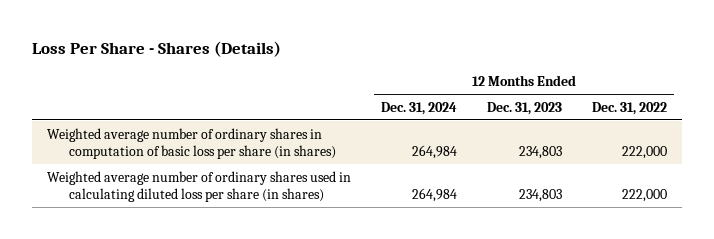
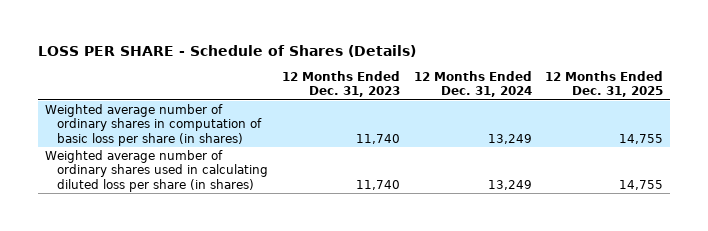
[32,41,282,58] Loss Per Share - Shares (Details) -> [37,44,416,57] LOSS PER SHARE - Schedule of Shares (Details)
[591,101,667,115] Dec. 31, 2022 -> none
none -> [545,70,664,97] 12 Months Ended Dec. 31, 2025
[412,145,458,160] 264,984 -> [487,133,532,144] 13,249
[518,146,562,160] 234,803 -> [355,133,400,144] 11,740
[412,188,458,203] 264,984 -> [487,179,532,190] 13,249
[518,189,562,203] 234,803 -> [355,179,400,190] 11,740

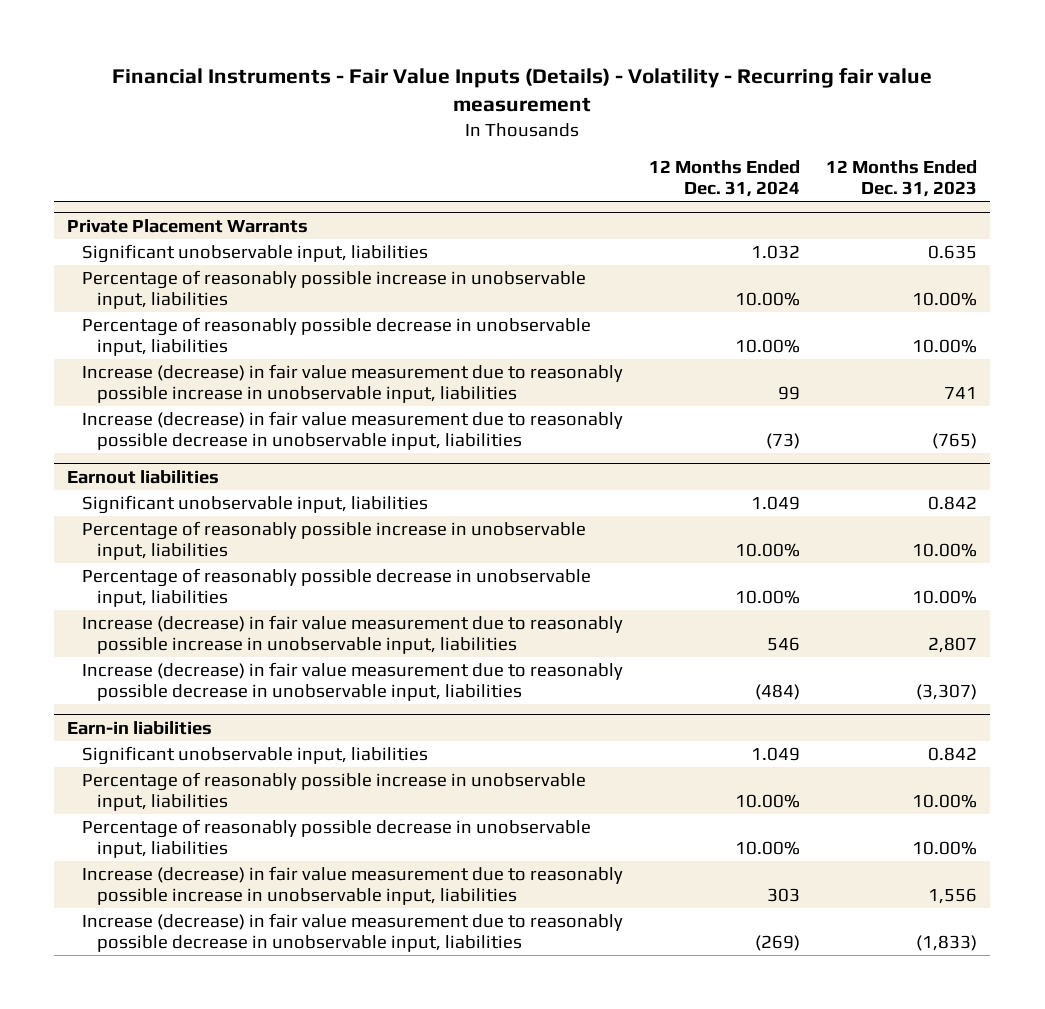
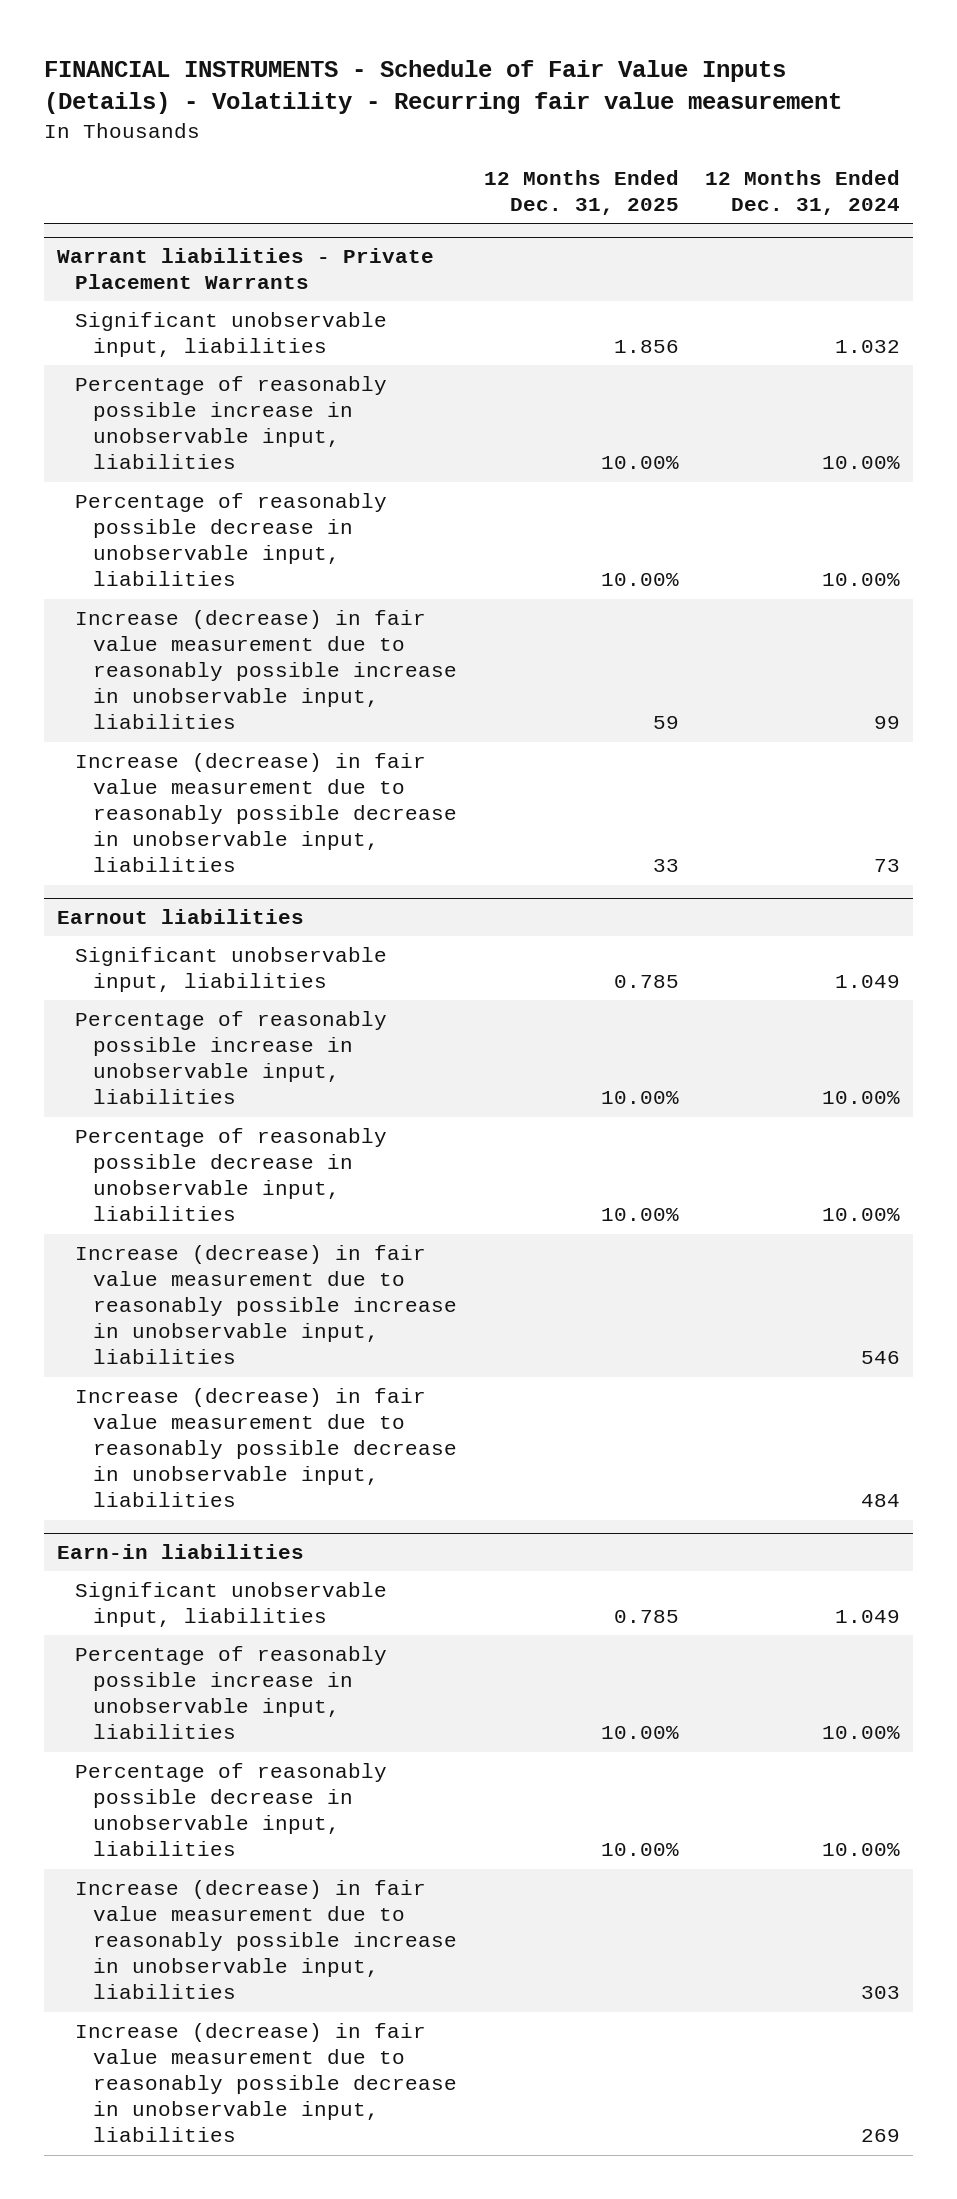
[112,67,933,113] Financial Instruments - Fair Value Inputs (Details) - Volatility - Recurring fair value measurement -> [43,59,842,115] FINANCIAL INSTRUMENTS - Schedule of Fair Value Inputs (Details) - Volatility - Recurring fair value measurement
[826,160,978,198] 12 Months Ended Dec. 31, 2023 -> none
none -> [483,169,679,215] 12 Months Ended Dec. 31, 2025
[67,218,309,233] Private Placement Warrants -> [57,248,435,290] Warrant liabilities - Private Placement Warrants
[766,433,801,450] (73) -> [873,859,900,873] 73
[755,684,801,701] (484) -> [860,1494,900,1508] 484
[755,935,801,952] (269) -> [860,2129,900,2143] 269

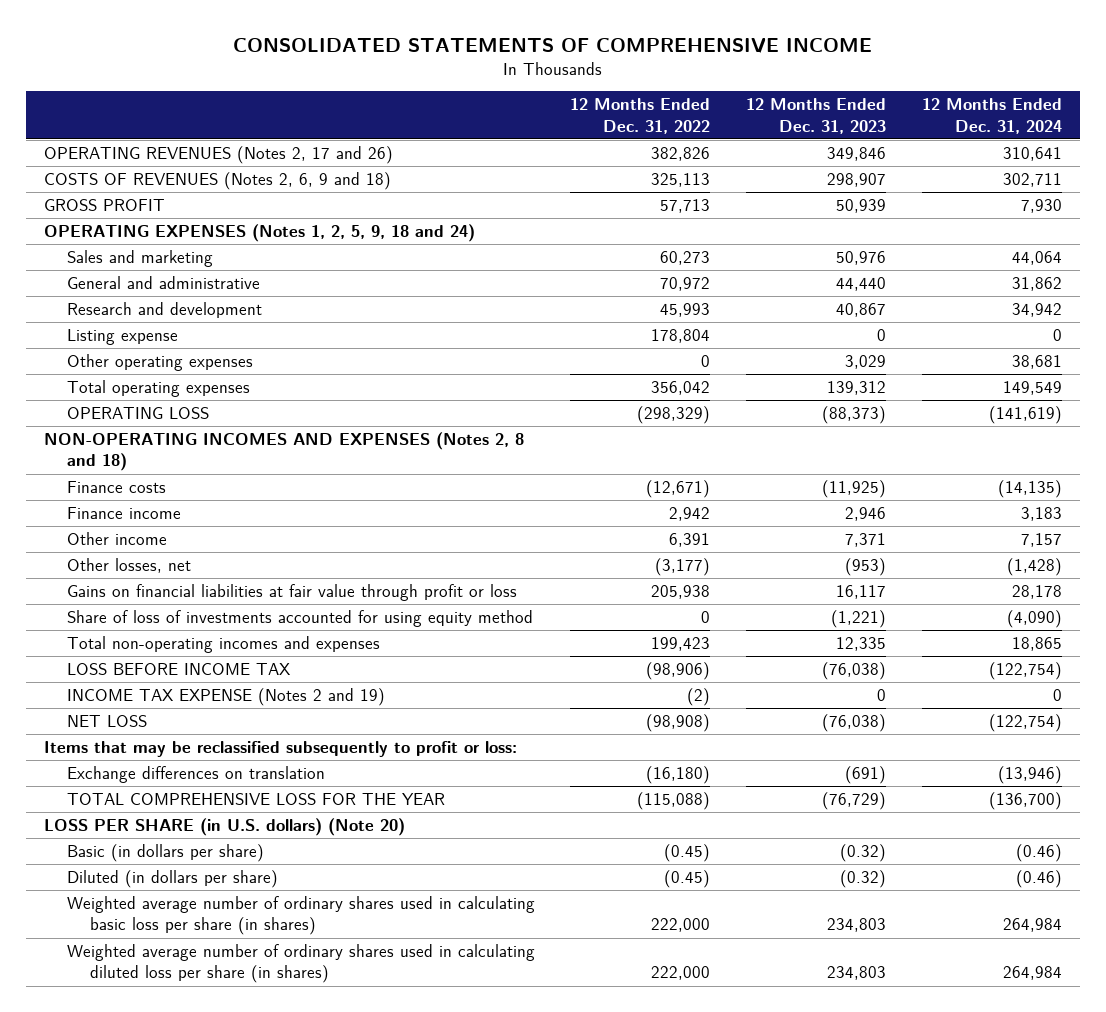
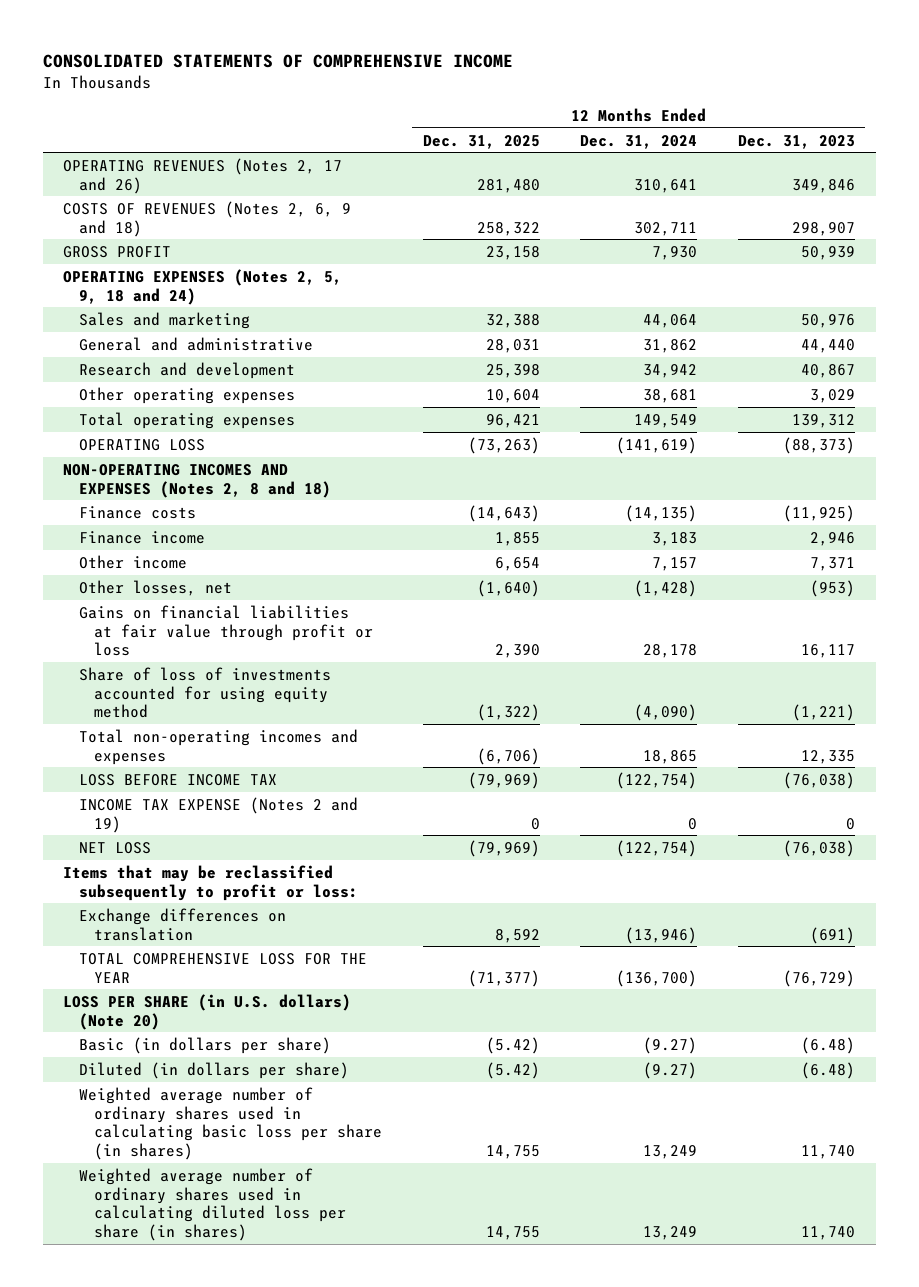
[570,98,711,134] 12 Months Ended Dec. 31, 2022 -> none
none -> [422,134,540,149] Dec. 31, 2025
[43,224,475,243] OPERATING EXPENSES (Notes 1, 2, 5, 9, 18 and 24) -> [63,268,343,305] OPERATING EXPENSES (Notes 2, 5, 9, 18 and 24)
[66,329,178,346] Listing expense -> none
[840,844,887,863] (0.32) -> [801,1036,856,1054] (6.48)
[1015,844,1062,863] (0.46) -> [643,1036,698,1054] (9.27)
[840,870,887,889] (0.32) -> [801,1061,856,1079] (6.48)
[1015,870,1062,889] (0.46) -> [643,1061,698,1079] (9.27)
[827,918,887,933] 234,803 -> [801,1145,856,1160] 11,740
[1002,918,1062,933] 264,984 -> [643,1145,698,1160] 13,249
[827,966,887,981] 234,803 -> [801,1226,856,1241] 11,740
[1002,966,1062,981] 264,984 -> [643,1226,698,1241] 13,249

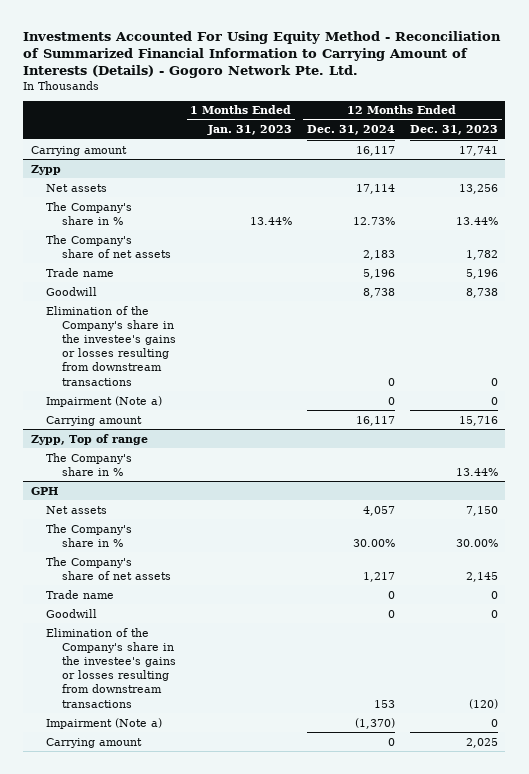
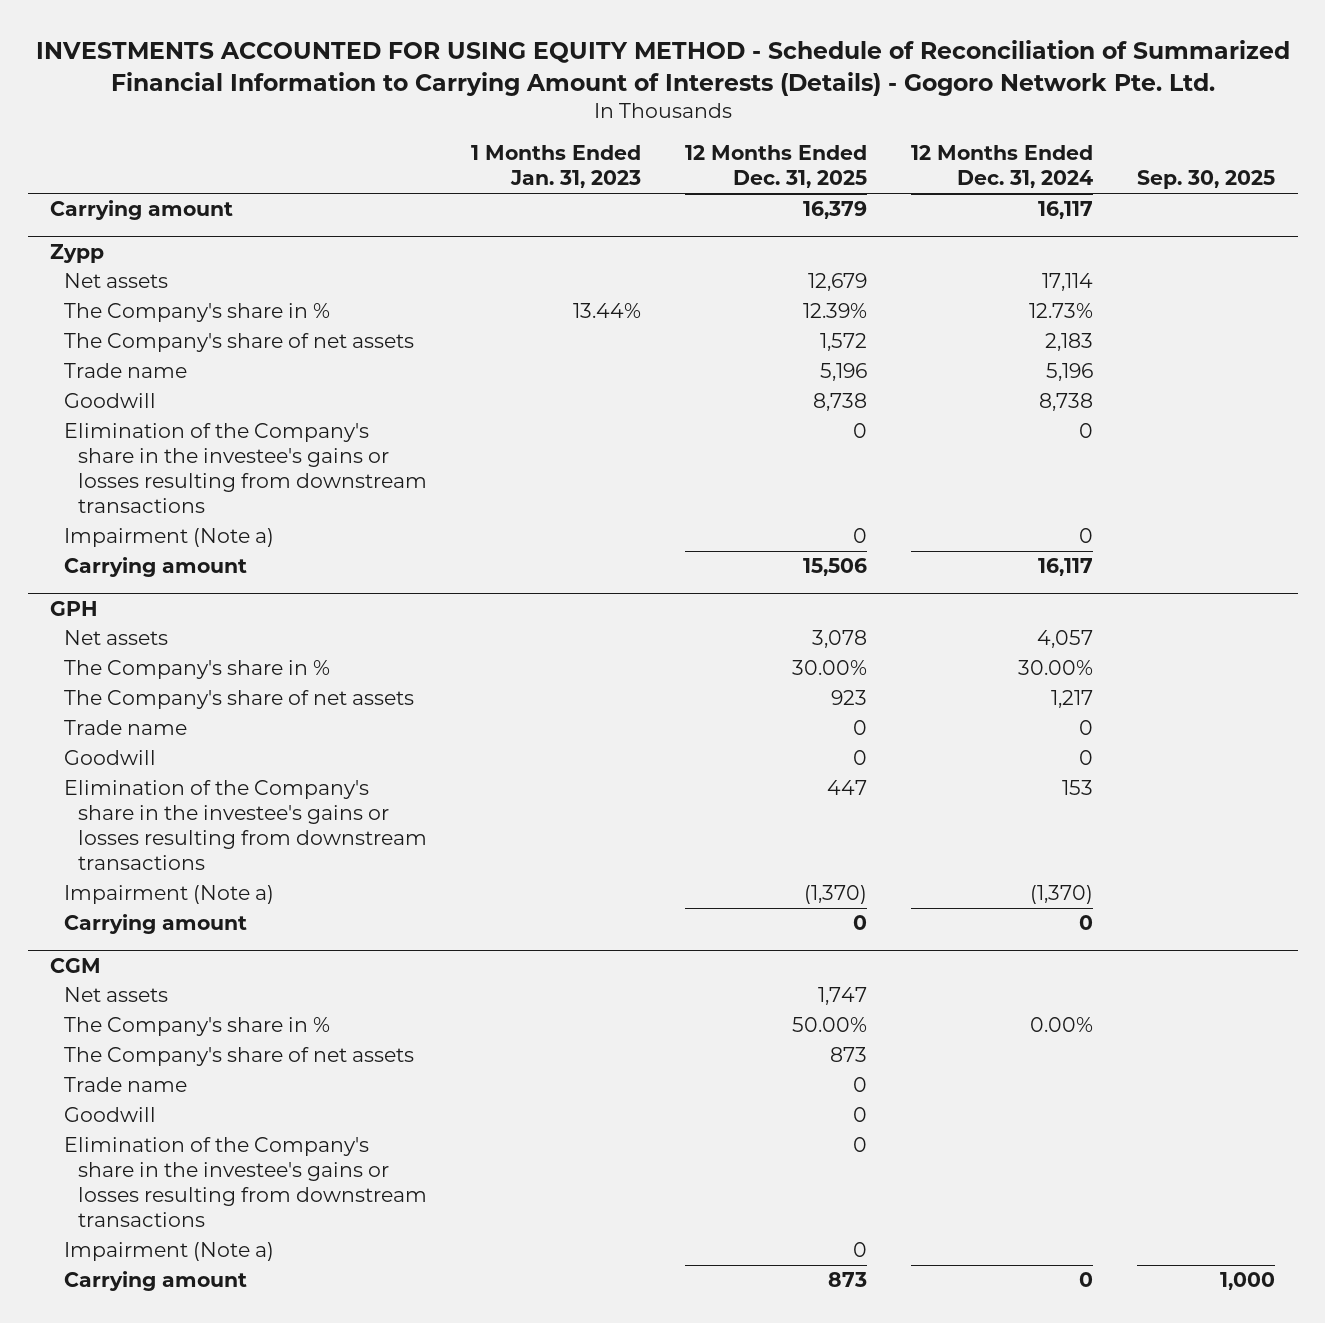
[23,30,502,78] Investments Accounted For Using Equity Method - Reconciliation of Summarized Financial Information to Carrying Amount of Interests (Details) - Gogoro Network Pte. Ltd. -> [35,40,1290,96] INVESTMENTS ACCOUNTED FOR USING EQUITY METHOD - Schedule of Reconciliation of Summarized Financial Information to Carrying Amount of Interests (Details) - Gogoro Network Pte. Ltd.
[409,125,498,136] Dec. 31, 2023 -> none
none -> [685,145,868,189] 12 Months Ended Dec. 31, 2025
none -> [1137,170,1276,190] Sep. 30, 2025
[31,433,149,445] Zypp, Top of range -> none
[46,452,133,476] The Company's share in % -> none
none -> [49,957,101,973] CGM
none -> [64,987,169,1003] Net assets
none -> [64,1017,331,1037] The Company's share in %
none -> [64,1047,415,1067] The Company's share of net assets
none -> [64,1077,188,1093] Trade name
none -> [64,1107,157,1123] Goodwill
none -> [64,1137,428,1228] Elimination of the Company's share in the investee's gains or losses resulting from downstream transactions
none -> [64,1242,275,1262] Impairment (Note a)
none -> [64,1271,248,1292] Carrying amount

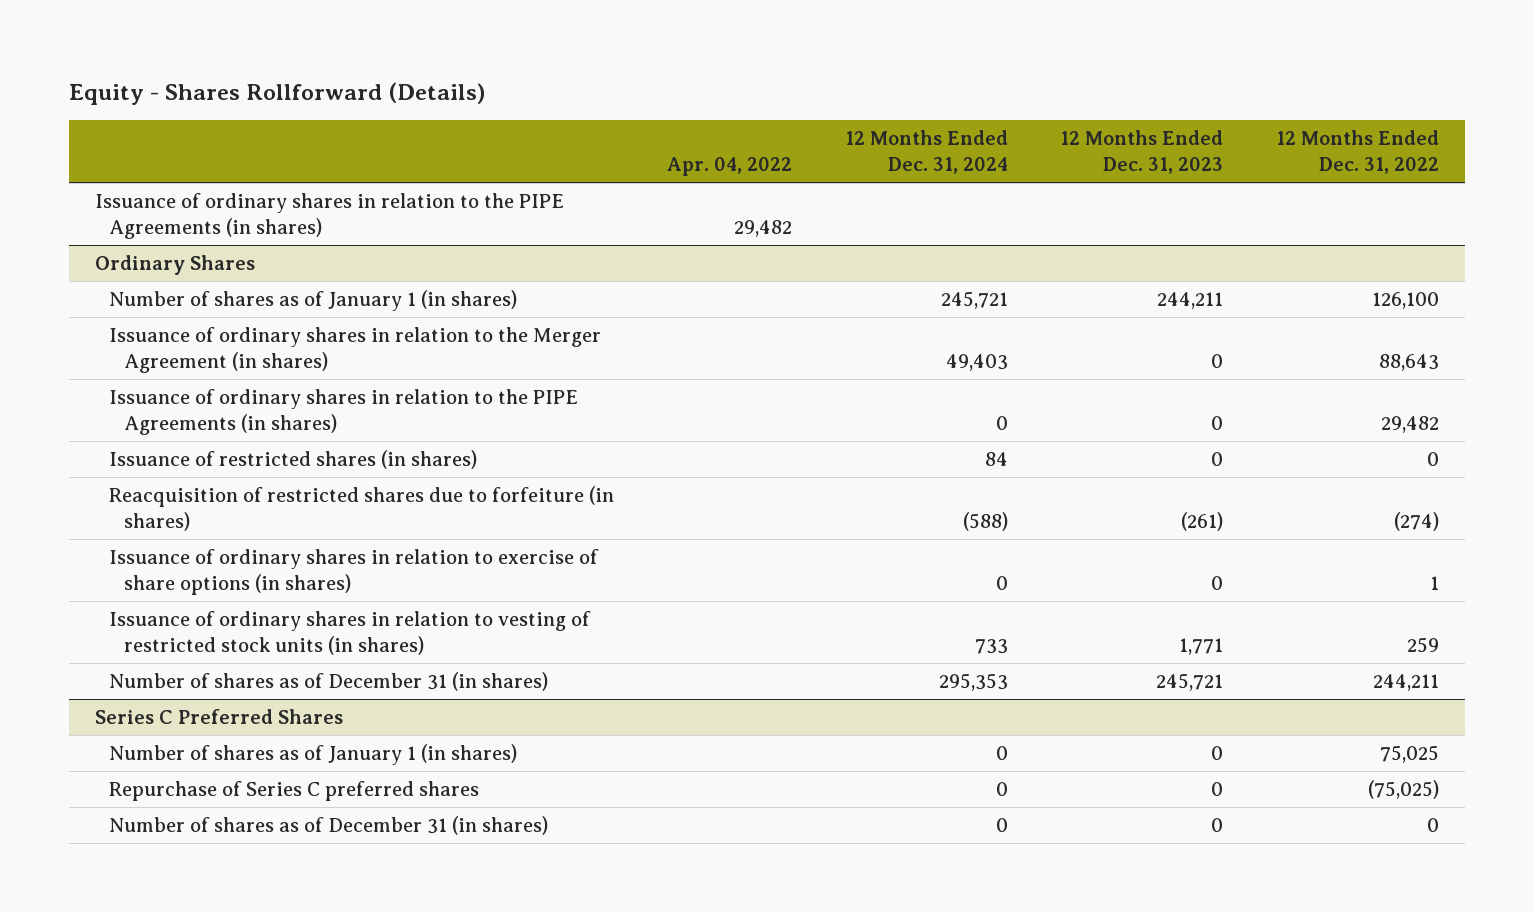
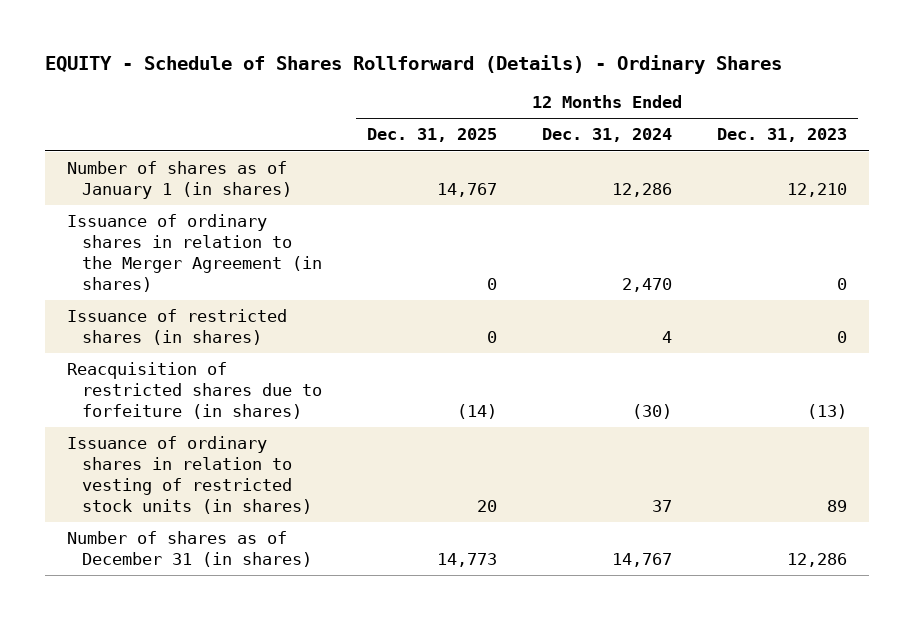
[68,82,485,106] Equity - Shares Rollforward (Details) -> [44,54,782,74] EQUITY - Schedule of Shares Rollforward (Details) - Ordinary Shares
[667,157,793,177] Apr. 04, 2022 -> none
[1275,130,1439,175] 12 Months Ended Dec. 31, 2022 -> none
none -> [366,128,497,143] Dec. 31, 2025
[95,192,565,240] Issuance of ordinary shares in relation to the PIPE Agreements (in shares) -> none
[95,254,256,275] Ordinary Shares -> none
[109,388,579,436] Issuance of ordinary shares in relation to the PIPE Agreements (in shares) -> none
[109,548,600,596] Issuance of ordinary shares in relation to exercise of share options (in shares) -> none
[95,708,344,724] Series C Preferred Shares -> none
[109,743,518,765] Number of shares as of January 1 (in shares) -> none
[109,780,480,801] Repurchase of Series C preferred shares -> none
[109,815,549,835] Number of shares as of December 31 (in shares) -> none
[940,290,1008,309] 245,721 -> [611,183,672,198] 12,286
[1157,291,1224,309] 244,211 -> [786,183,847,198] 12,210
[945,354,1008,372] 49,403 -> [621,277,672,292] 2,470
[984,451,1008,466] 84 -> [661,331,672,344] 4
[962,512,1008,532] (588) -> [631,403,672,419] (30)
[1181,512,1224,532] (261) -> [806,403,847,419] (13)
[974,639,1008,655] 733 -> [651,499,672,512] 37
[1179,638,1224,656] 1,771 -> [826,499,847,512] 89
[938,672,1008,691] 295,353 -> [611,553,672,568] 14,767
[1156,672,1224,691] 245,721 -> [786,553,847,568] 12,286

